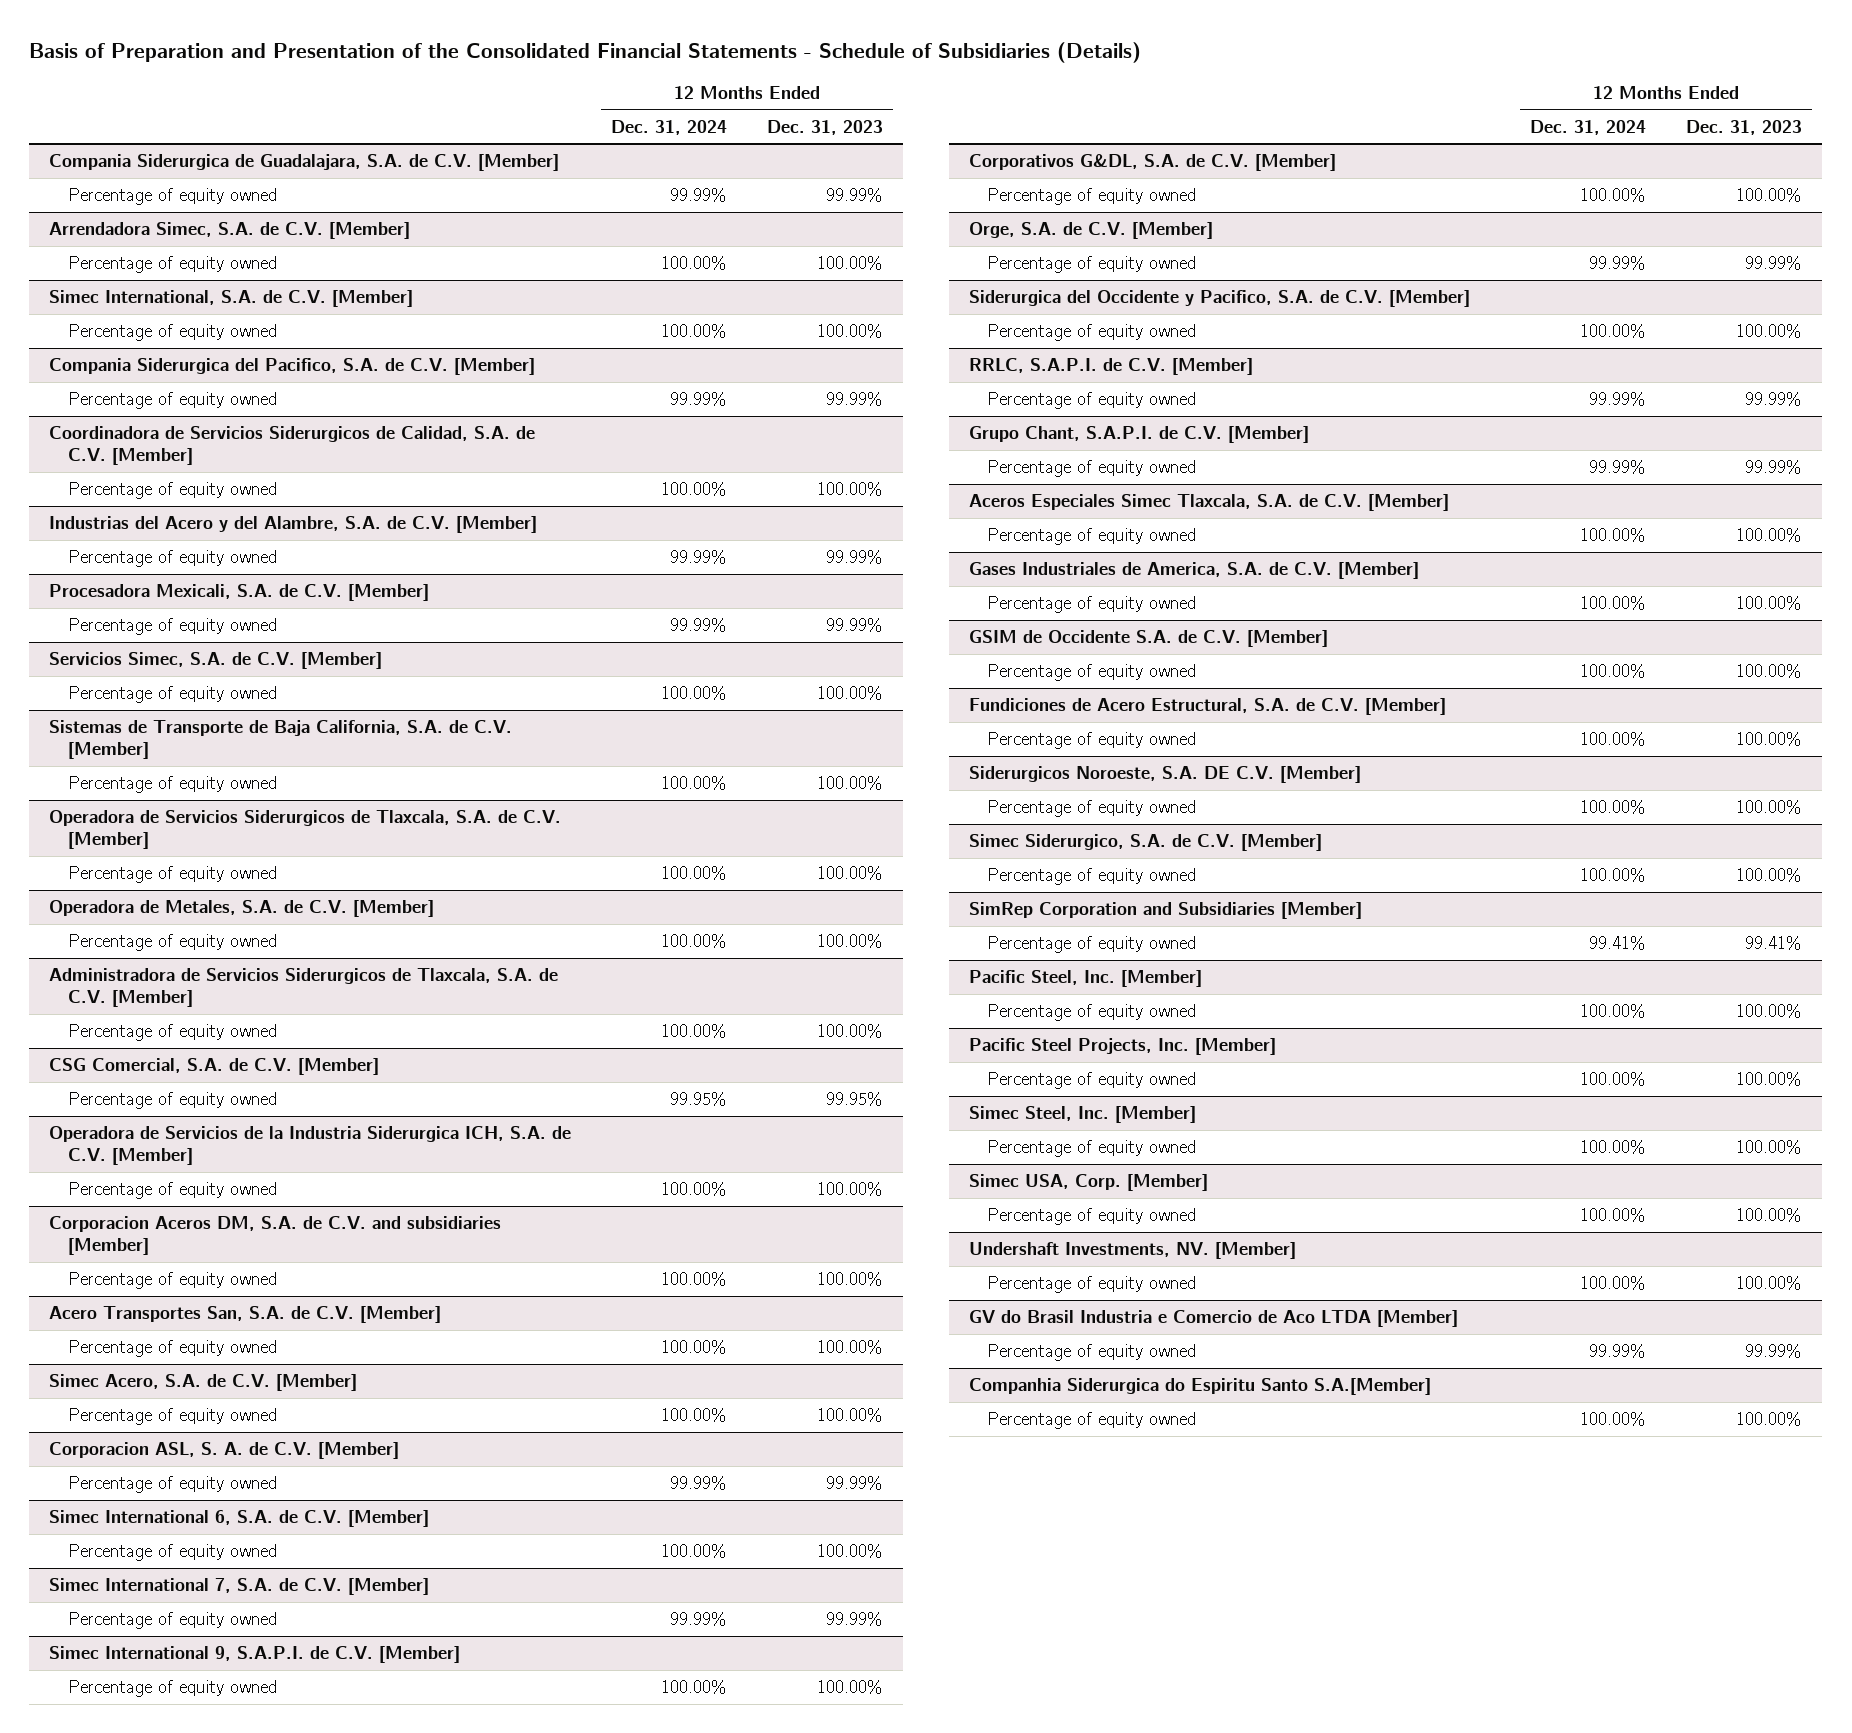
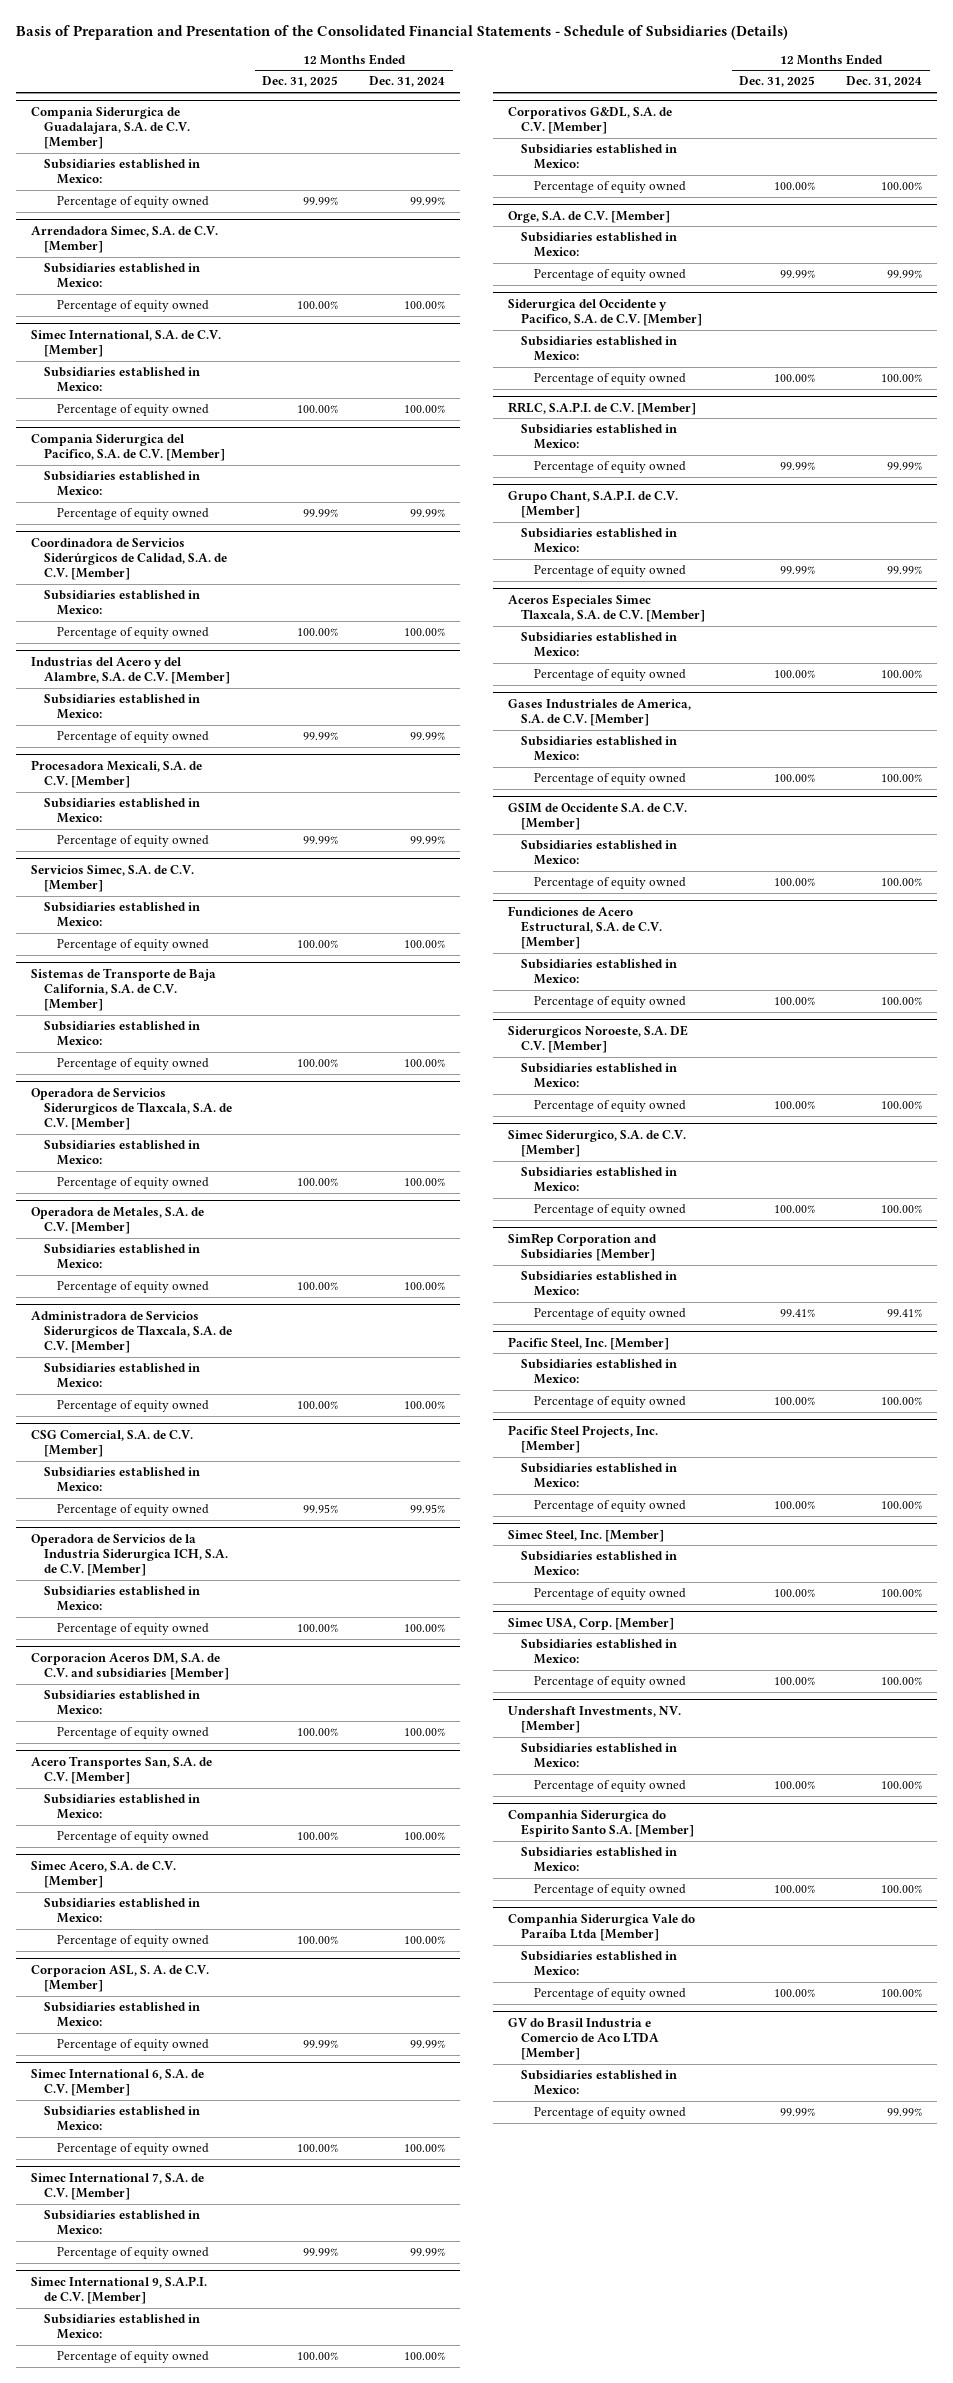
[767,119,884,135] Dec. 31, 2023 -> none
none -> [262,76,339,88] Dec. 31, 2025
none -> [43,159,200,185] Subsidiaries established in Mexico:
none -> [43,263,200,289] Subsidiaries established in Mexico:
none -> [43,367,200,393] Subsidiaries established in Mexico:
none -> [43,471,200,497] Subsidiaries established in Mexico:
[49,426,536,465] Coordinadora de Servicios Siderurgicos de Calidad, S.A. de C.V. [Member] -> [30,537,227,581] Coordinadora de Servicios Siderúrgicos de Calidad, S.A. de C.V. [Member]
none -> [43,590,200,616] Subsidiaries established in Mexico:
none -> [43,694,200,720] Subsidiaries established in Mexico:
none -> [43,798,200,824] Subsidiaries established in Mexico:
none -> [43,902,200,928] Subsidiaries established in Mexico:
none -> [43,1021,200,1047] Subsidiaries established in Mexico:
none -> [43,1140,200,1166] Subsidiaries established in Mexico:
none -> [43,1244,200,1270] Subsidiaries established in Mexico:
none -> [43,1363,200,1389] Subsidiaries established in Mexico:
none -> [43,1467,200,1493] Subsidiaries established in Mexico:
none -> [43,1586,200,1612] Subsidiaries established in Mexico:
none -> [43,1690,200,1716] Subsidiaries established in Mexico:
none -> [43,1794,200,1820] Subsidiaries established in Mexico:
none -> [43,1898,200,1924] Subsidiaries established in Mexico:
none -> [43,2002,200,2028] Subsidiaries established in Mexico:
none -> [43,2106,200,2132] Subsidiaries established in Mexico:
none -> [43,2210,200,2236] Subsidiaries established in Mexico:
none -> [43,2314,200,2340] Subsidiaries established in Mexico:
none -> [520,144,677,170] Subsidiaries established in Mexico:
none -> [520,232,677,258] Subsidiaries established in Mexico:
none -> [520,336,677,362] Subsidiaries established in Mexico:
none -> [520,424,677,450] Subsidiaries established in Mexico:
none -> [520,528,677,554] Subsidiaries established in Mexico:
none -> [520,632,677,658] Subsidiaries established in Mexico:
none -> [520,736,677,762] Subsidiaries established in Mexico:
none -> [520,840,677,866] Subsidiaries established in Mexico:
none -> [520,959,677,985] Subsidiaries established in Mexico:
none -> [520,1063,677,1089] Subsidiaries established in Mexico:
none -> [520,1167,677,1193] Subsidiaries established in Mexico:
none -> [520,1271,677,1297] Subsidiaries established in Mexico:
none -> [520,1359,677,1385] Subsidiaries established in Mexico:
none -> [520,1463,677,1489] Subsidiaries established in Mexico:
none -> [520,1551,677,1577] Subsidiaries established in Mexico:
none -> [520,1639,677,1665] Subsidiaries established in Mexico:
none -> [520,1743,677,1769] Subsidiaries established in Mexico:
none -> [507,1809,694,1838] Companhia Siderurgica do Espirito Santo S.A. [Member]
none -> [520,1847,677,1873] Subsidiaries established in Mexico:
none -> [533,1884,686,1897] Percentage of equity owned
none -> [507,1913,695,1942] Companhia Siderurgica Vale do Paraíba Ltda [Member]
none -> [520,1951,677,1977] Subsidiaries established in Mexico:
none -> [533,1988,686,2001] Percentage of equity owned
none -> [520,2070,677,2096] Subsidiaries established in Mexico:
[968,1378,1431,1396] Companhia Siderurgica do Espiritu Santo S.A.[Member] -> none
[986,1412,1196,1430] Percentage of equity owned -> none

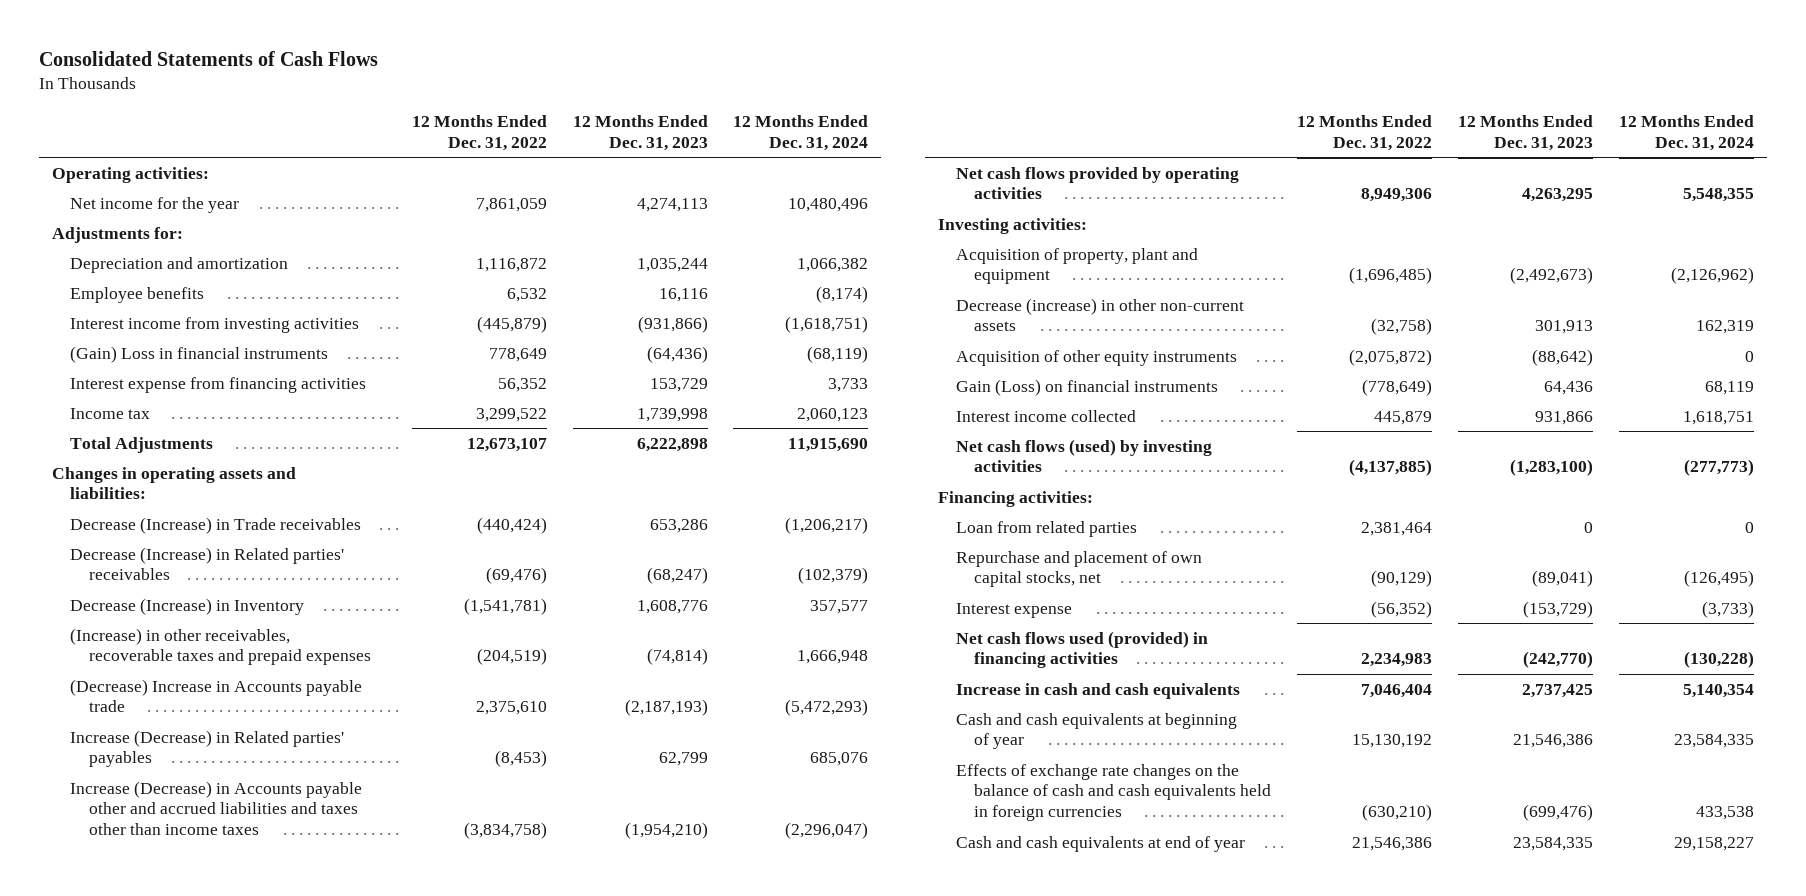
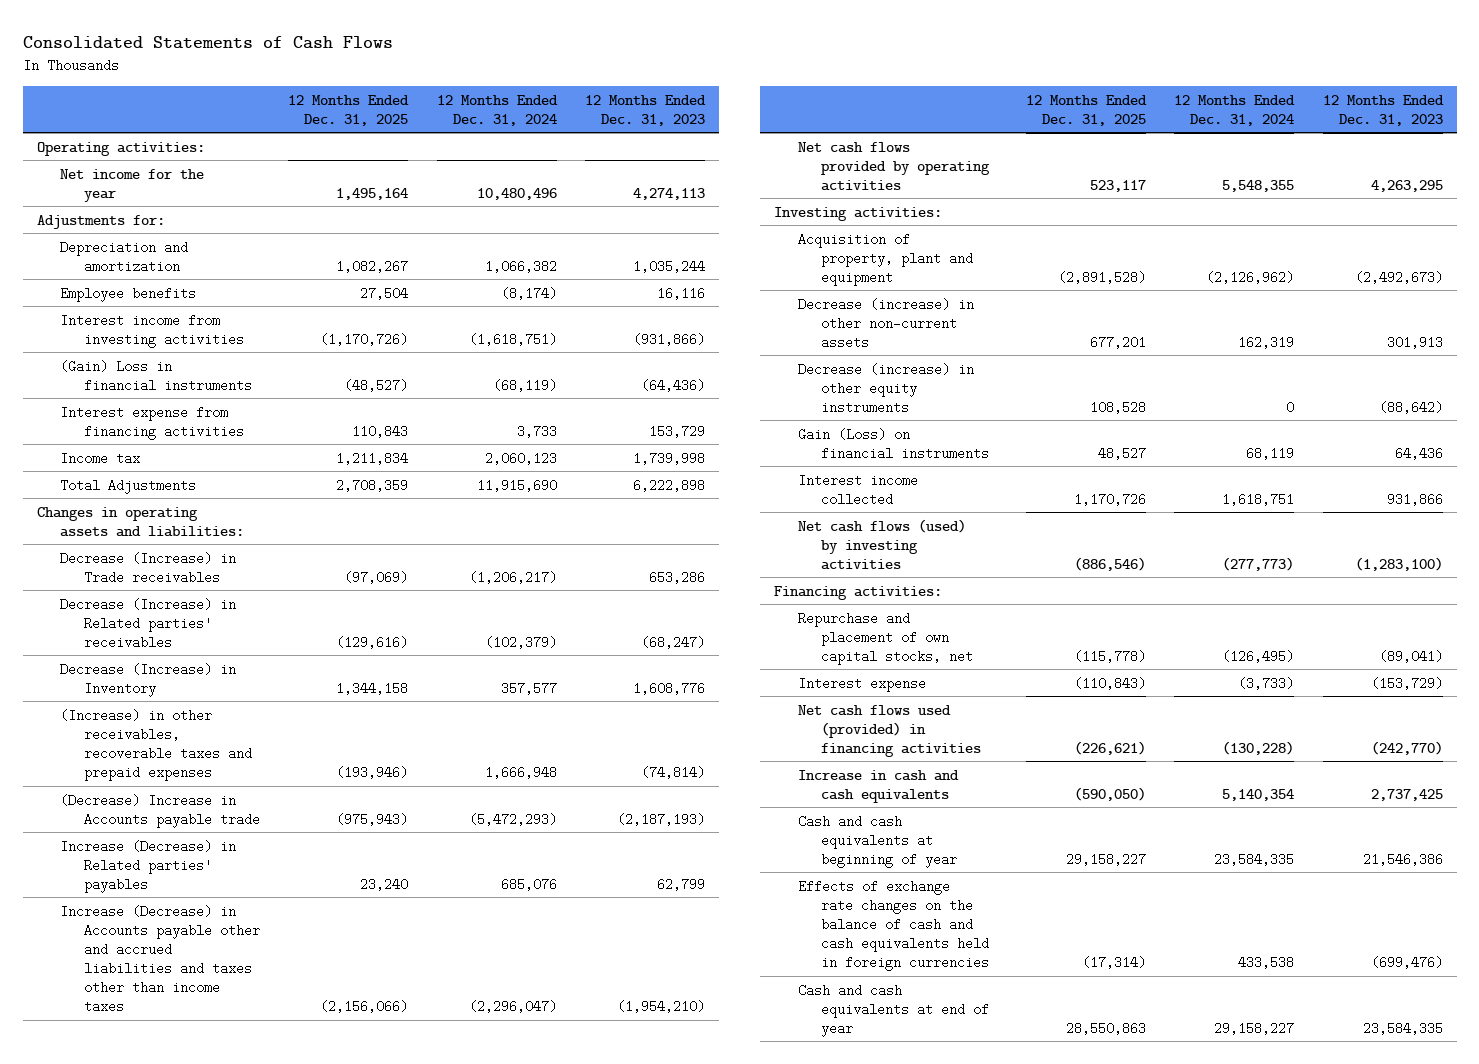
[411,115,547,151] 12 Months Ended Dec. 31, 2022 -> none
none -> [288,94,410,126] 12 Months Ended Dec. 31, 2025
[955,349,1237,366] Acquisition of other equity instruments -> [797,362,974,414] Decrease (increase) in other equity instruments
[955,520,1137,537] Loan from related parties -> none

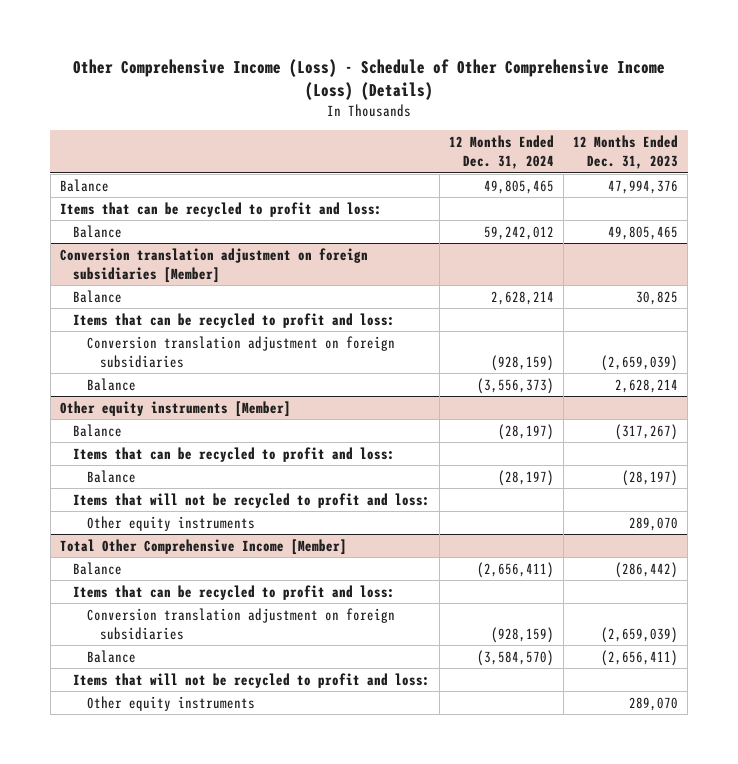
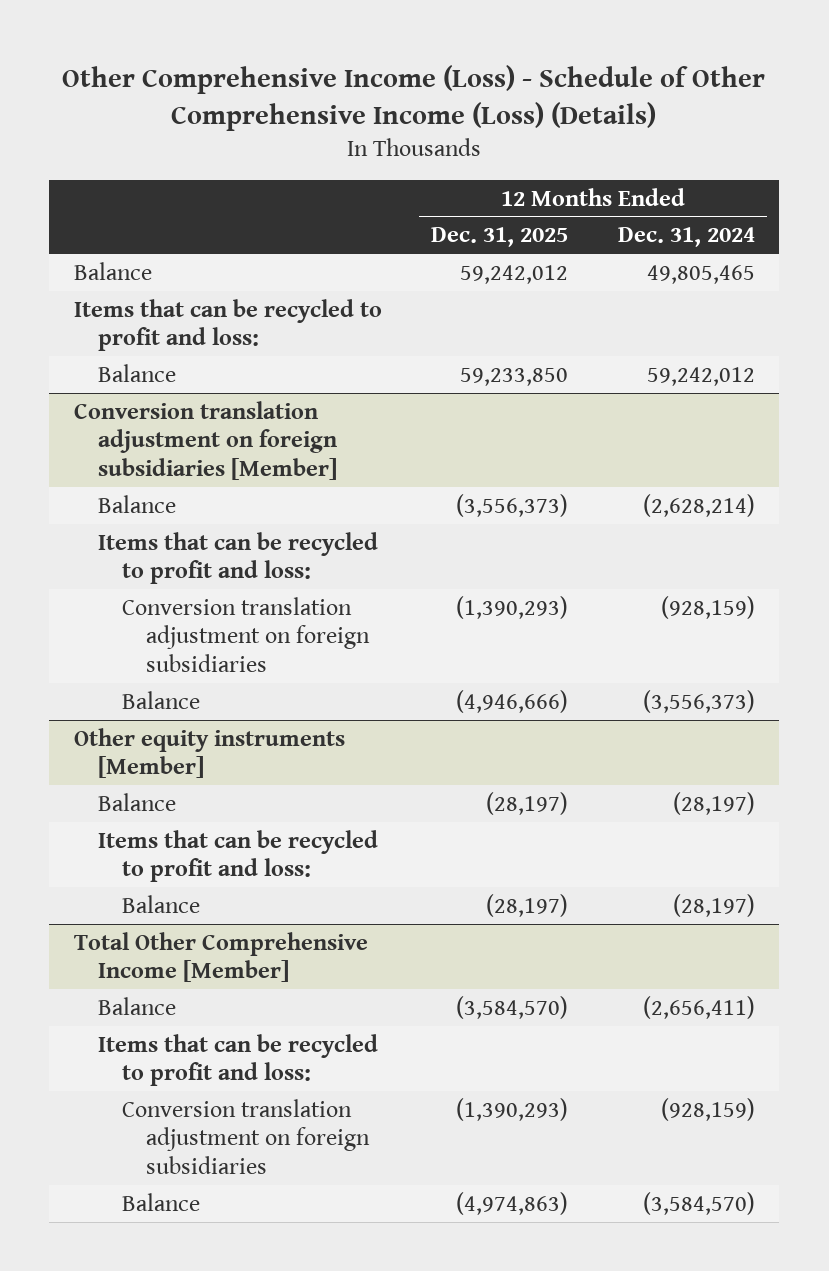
[573,135,679,170] 12 Months Ended Dec. 31, 2023 -> none
none -> [431,227,569,248] Dec. 31, 2025
[491,290,555,305] 2,628,214 -> [642,493,755,517] (2,628,214)
[73,492,431,508] Items that will not be recycled to profit and loss: -> none
[86,515,255,531] Other equity instruments -> none
[73,672,431,688] Items that will not be recycled to profit and loss: -> none
[86,695,255,711] Other equity instruments -> none

